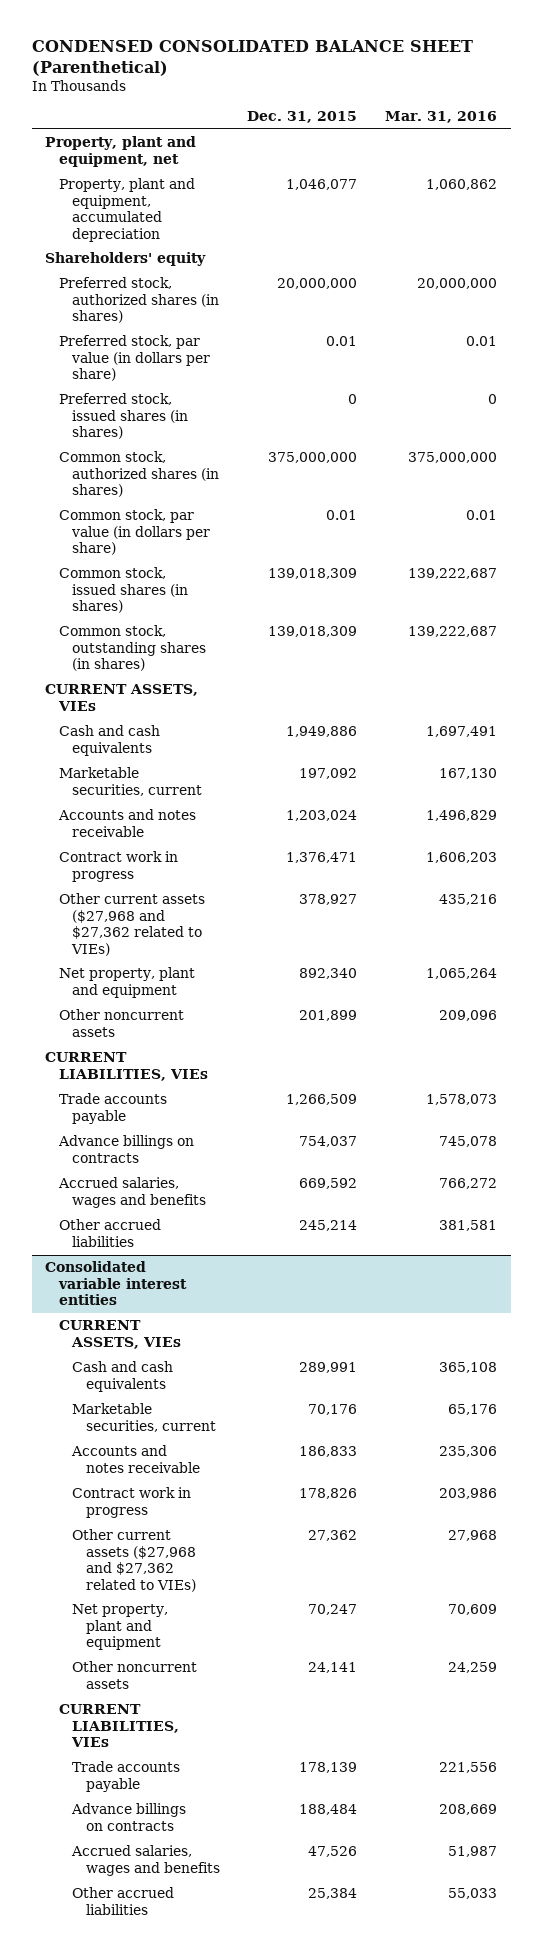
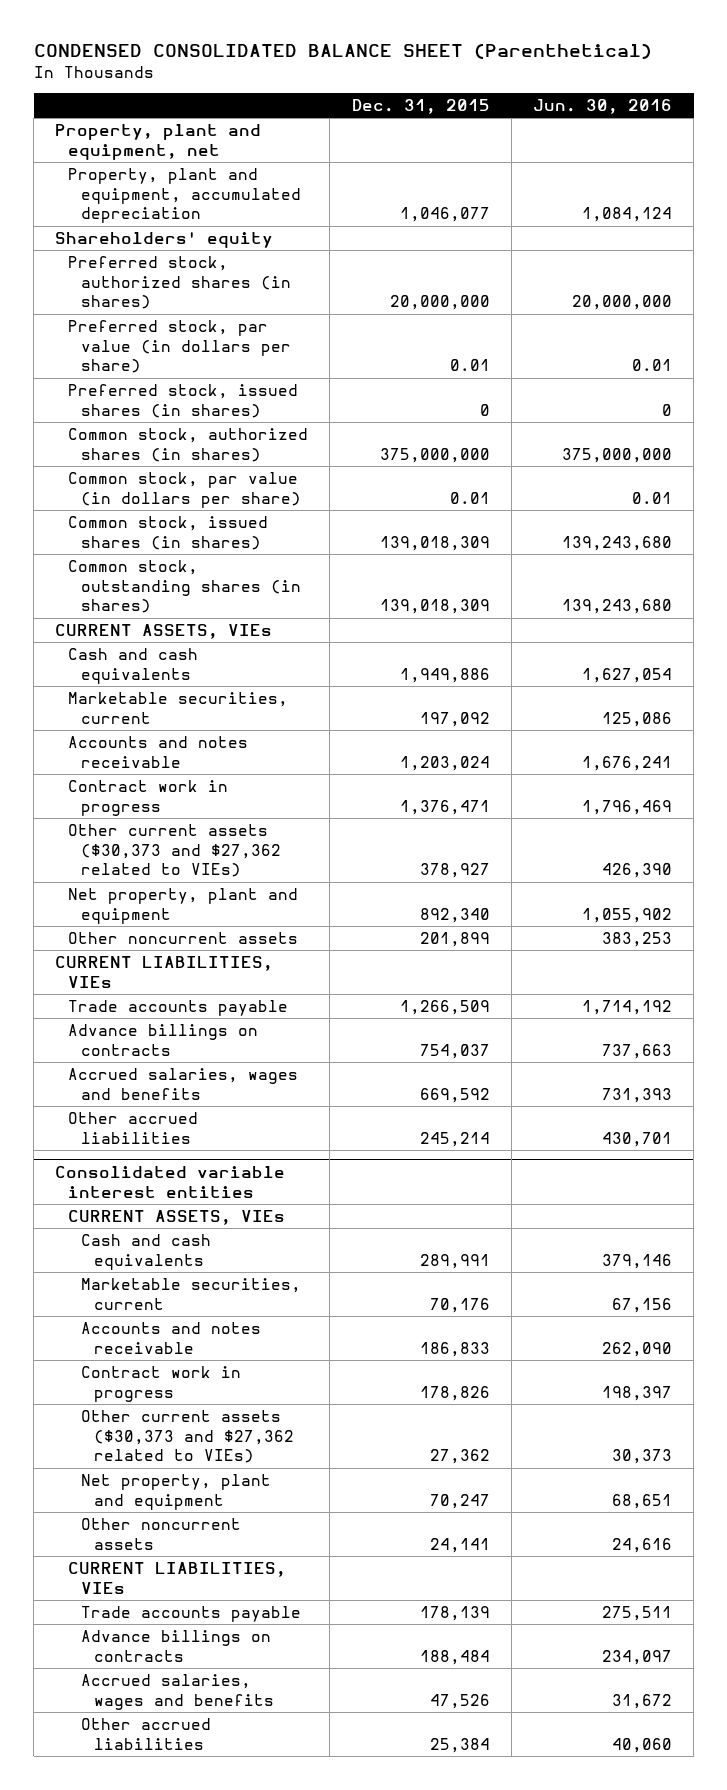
[384,111,497,124] Mar. 31, 2016 -> none
none -> [533,99,673,115] Jun. 30, 2016
[58,893,205,956] Other current assets ($27,968 and $27,362 related to VIEs) -> [68,823,282,878] Other current assets ($30,373 and $27,362 related to VIEs)
[72,1529,196,1592] Other current assets ($27,968 and $27,362 related to VIEs) -> [81,1409,294,1464] Other current assets ($30,373 and $27,362 related to VIEs)

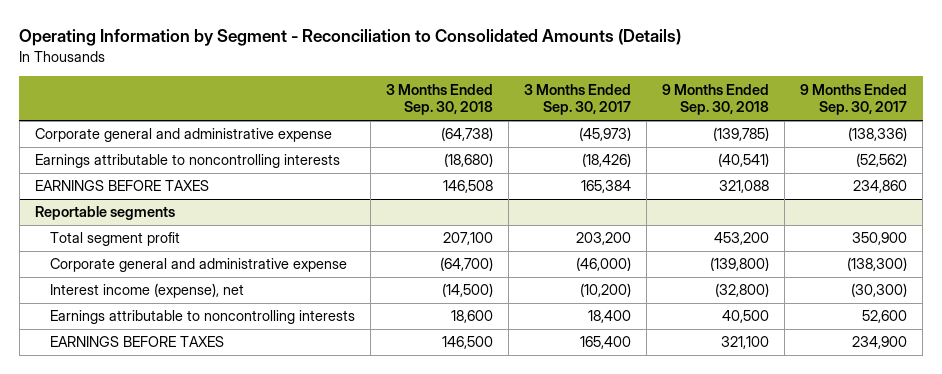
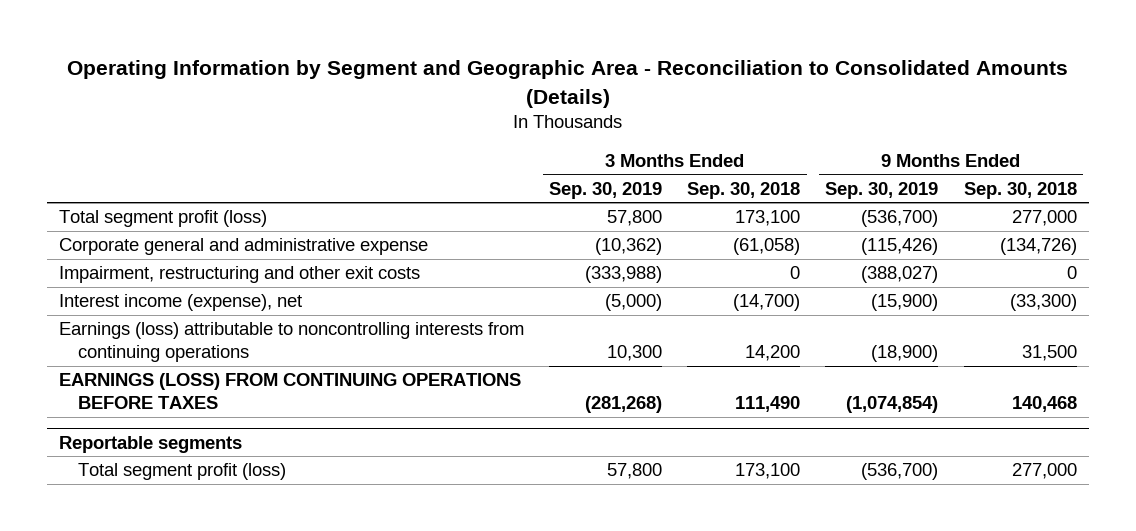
[19,29,682,47] Operating Information by Segment - Reconciliation to Consolidated Amounts (Details) -> [66,60,1068,108] Operating Information by Segment and Geographic Area - Reconciliation to Consolidated Amounts (Details)
[524,83,632,116] 3 Months Ended Sep. 30, 2017 -> none
[800,83,908,116] 9 Months Ended Sep. 30, 2017 -> none
none -> [549,181,663,199] Sep. 30, 2019
none -> [825,181,939,199] Sep. 30, 2019
none -> [59,210,268,228] Total segment profit (loss)
[440,127,493,142] (64,738) -> [733,238,801,256] (61,058)
[713,127,770,142] (139,785) -> [999,238,1077,256] (134,726)
none -> [59,266,421,284] Impairment, restructuring and other exit costs
none -> [59,294,303,312] Interest income (expense), net
[34,154,340,169] Earnings attributable to noncontrolling interests -> [59,322,525,363] Earnings (loss) attributable to noncontrolling interests from continuing operations
[443,153,493,168] (18,680) -> [745,345,801,362] 14,200
[718,153,770,168] (40,541) -> [1021,345,1077,362] 31,500
[34,180,209,192] EARNINGS BEFORE TAXES -> [59,373,522,410] EARNINGS (LOSS) FROM CONTINUING OPERATIONS BEFORE TAXES
[442,180,493,194] 146,508 -> [735,396,801,413] 111,490
[719,180,770,194] 321,088 -> [1011,396,1077,413] 140,468
[49,258,347,273] Corporate general and administrative expense -> none
[49,283,244,299] Interest income (expense), net -> none
[49,310,355,325] Earnings attributable to noncontrolling interests -> none
[49,336,224,348] EARNINGS BEFORE TAXES -> none
[49,232,180,247] Total segment profit -> [78,463,287,481] Total segment profit (loss)
[442,232,493,246] 207,100 -> [735,463,801,480] 173,100
[714,232,770,246] 453,200 -> [1011,463,1077,480] 277,000

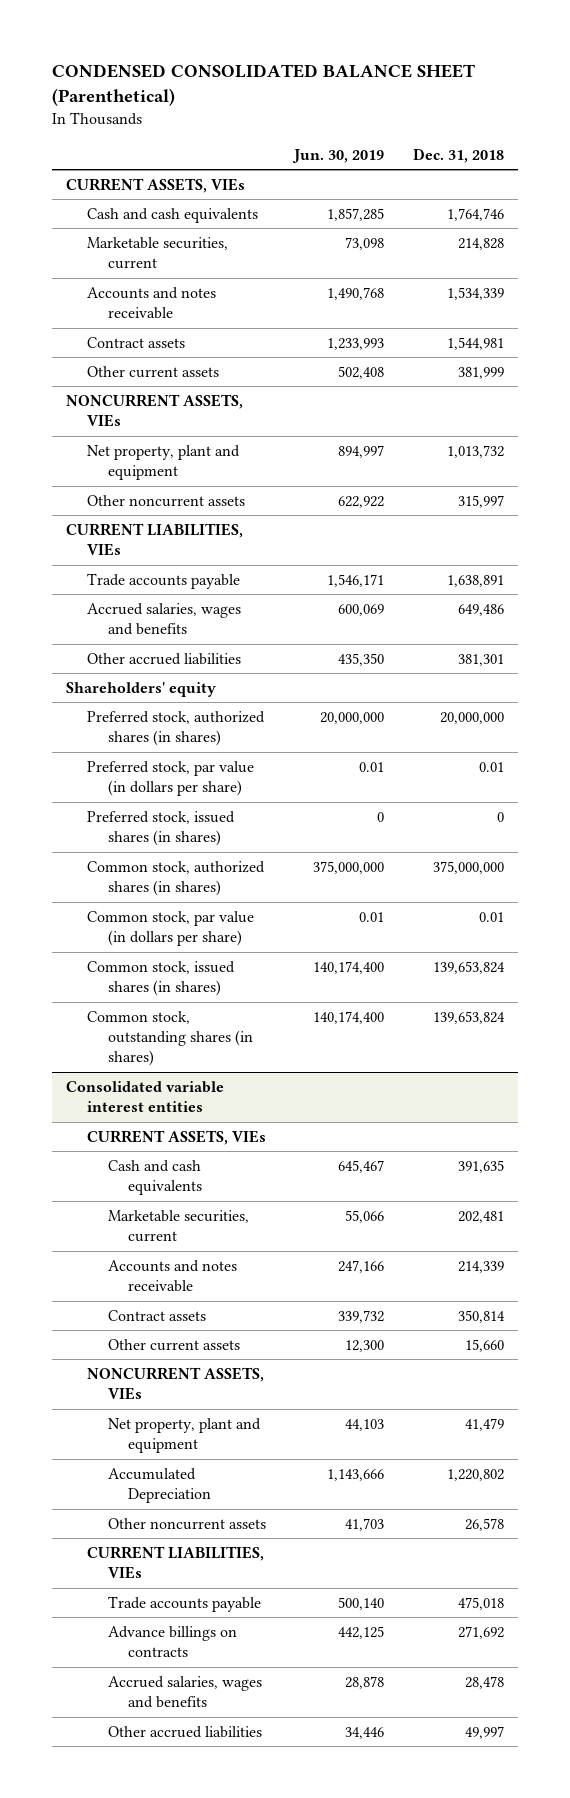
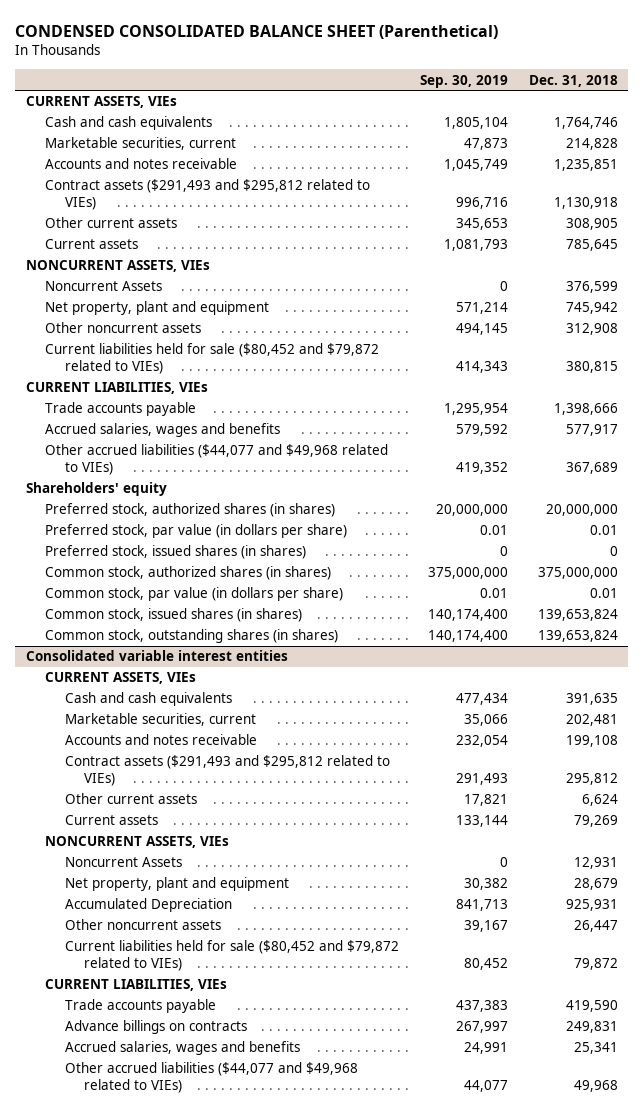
[292,148,385,163] Jun. 30, 2019 -> none
none -> [419,74,508,88] Sep. 30, 2019
[446,286,504,300] 1,534,339 -> [553,159,618,172] 1,235,851
[86,336,185,348] Contract assets -> [45,179,371,211] Contract assets ($291,493 and $295,812 related to VIEs)
[446,336,504,350] 1,544,981 -> [553,197,618,210] 1,130,918
[457,366,504,379] 381,999 -> [565,218,618,231] 308,905
none -> [45,239,139,250] Current assets
none -> [45,281,163,292] Noncurrent Assets
[446,444,504,458] 1,013,732 -> [565,302,618,315] 745,942
[457,494,504,508] 315,997 -> [565,323,618,336] 312,908
none -> [45,343,380,375] Current liabilities held for sale ($80,452 and $79,872 related to VIEs)
[446,574,504,587] 1,638,891 -> [553,403,618,416] 1,398,666
[457,603,504,616] 649,486 -> [565,424,618,437] 577,917
[86,652,241,665] Other accrued liabilities -> [45,444,389,476] Other accrued liabilities ($44,077 and $49,968 related to VIEs)
[457,653,504,666] 381,301 -> [565,462,618,475] 367,689
[457,1260,504,1273] 214,339 -> [565,735,618,748] 199,108
[107,1309,206,1321] Contract assets -> [64,755,390,787] Contract assets ($291,493 and $295,812 related to VIEs)
[457,1309,505,1323] 350,814 -> [565,773,618,786] 295,812
[464,1338,504,1352] 15,660 -> [581,794,618,807] 6,624
none -> [64,815,158,826] Current assets
none -> [64,857,182,868] Noncurrent Assets
[464,1417,504,1431] 41,479 -> [573,878,618,891] 28,679
[446,1468,504,1481] 1,220,802 -> [565,899,618,912] 925,931
[464,1517,504,1531] 26,578 -> [573,920,618,933] 26,447
none -> [64,940,399,972] Current liabilities held for sale ($80,452 and $79,872 related to VIEs)
[457,1596,504,1610] 475,018 -> [565,1000,618,1013] 419,590
[457,1625,504,1639] 271,692 -> [565,1021,618,1034] 249,831
[464,1675,504,1689] 28,478 -> [573,1042,618,1055] 25,341
[107,1725,262,1738] Other accrued liabilities -> [64,1062,358,1094] Other accrued liabilities ($44,077 and $49,968 related to VIEs)
[464,1725,504,1739] 49,997 -> [573,1080,618,1093] 49,968

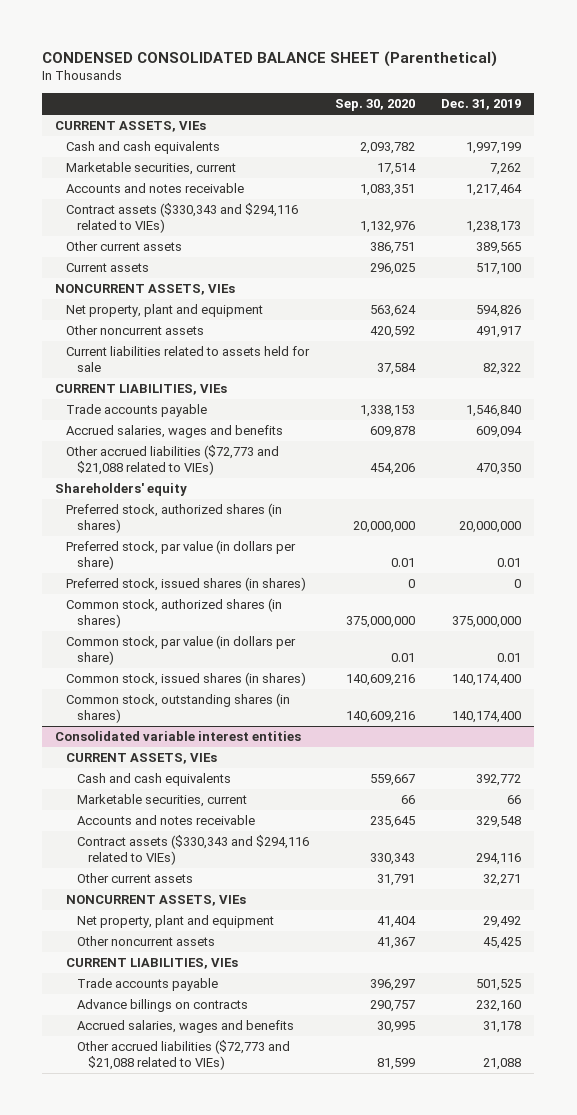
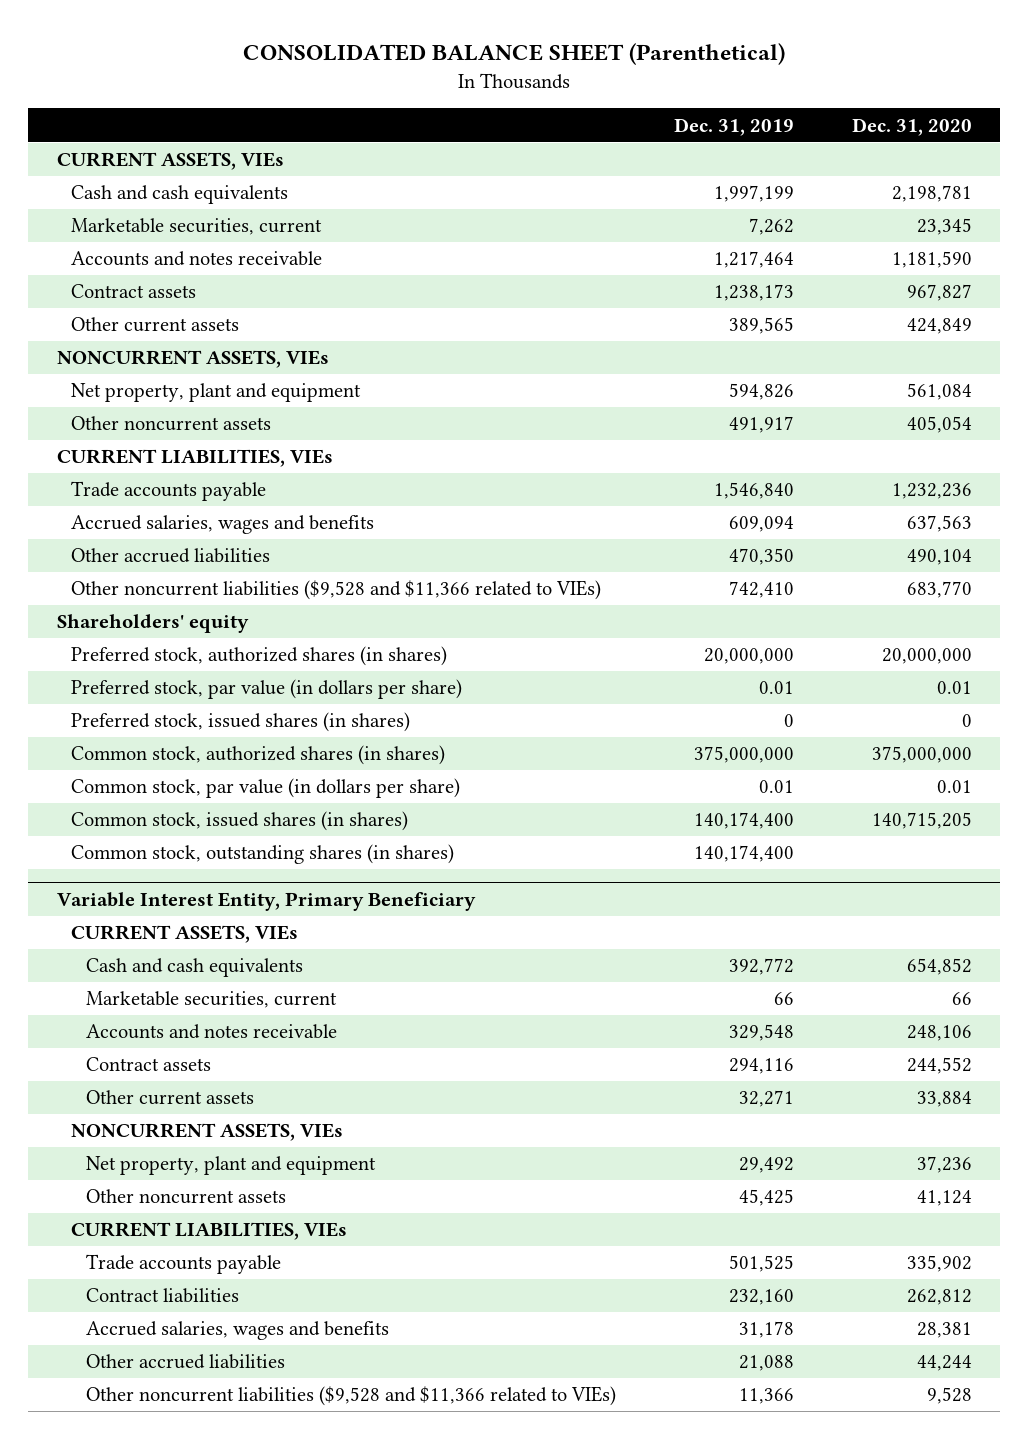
[42,50,498,67] CONDENSED CONSOLIDATED BALANCE SHEET (Parenthetical) -> [243,42,786,65] CONSOLIDATED BALANCE SHEET (Parenthetical)
[335,99,416,112] Sep. 30, 2020 -> none
none -> [851,117,972,136] Dec. 31, 2020
[66,203,299,234] Contract assets ($330,343 and $294,116 related to VIEs) -> [71,284,197,299] Contract assets
[66,263,150,273] Current assets -> none
[66,346,311,373] Current liabilities related to assets held for sale -> none
[66,445,280,476] Other accrued liabilities ($72,773 and $21,088 related to VIEs) -> [71,548,271,564] Other accrued liabilities
none -> [71,580,602,601] Other noncurrent liabilities ($9,528 and $11,366 related to VIEs)
[55,731,302,742] Consolidated variable interest entities -> none
none -> [56,891,476,911] Variable Interest Entity, Primary Beneficiary
[76,835,309,866] Contract assets ($330,343 and $294,116 related to VIEs) -> [85,1057,211,1072] Contract assets
[76,999,248,1013] Advance billings on contracts -> [85,1288,239,1304] Contract liabilities
[76,1040,290,1071] Other accrued liabilities ($72,773 and $21,088 related to VIEs) -> [85,1354,285,1370] Other accrued liabilities
none -> [85,1386,616,1407] Other noncurrent liabilities ($9,528 and $11,366 related to VIEs)

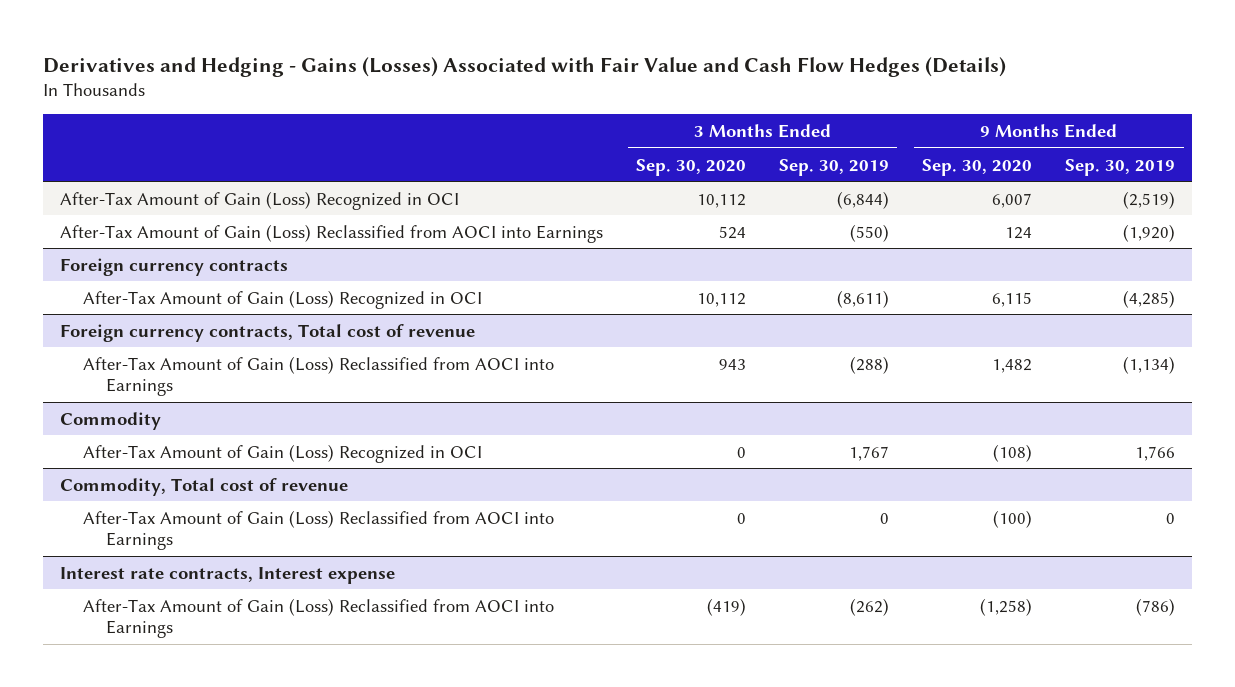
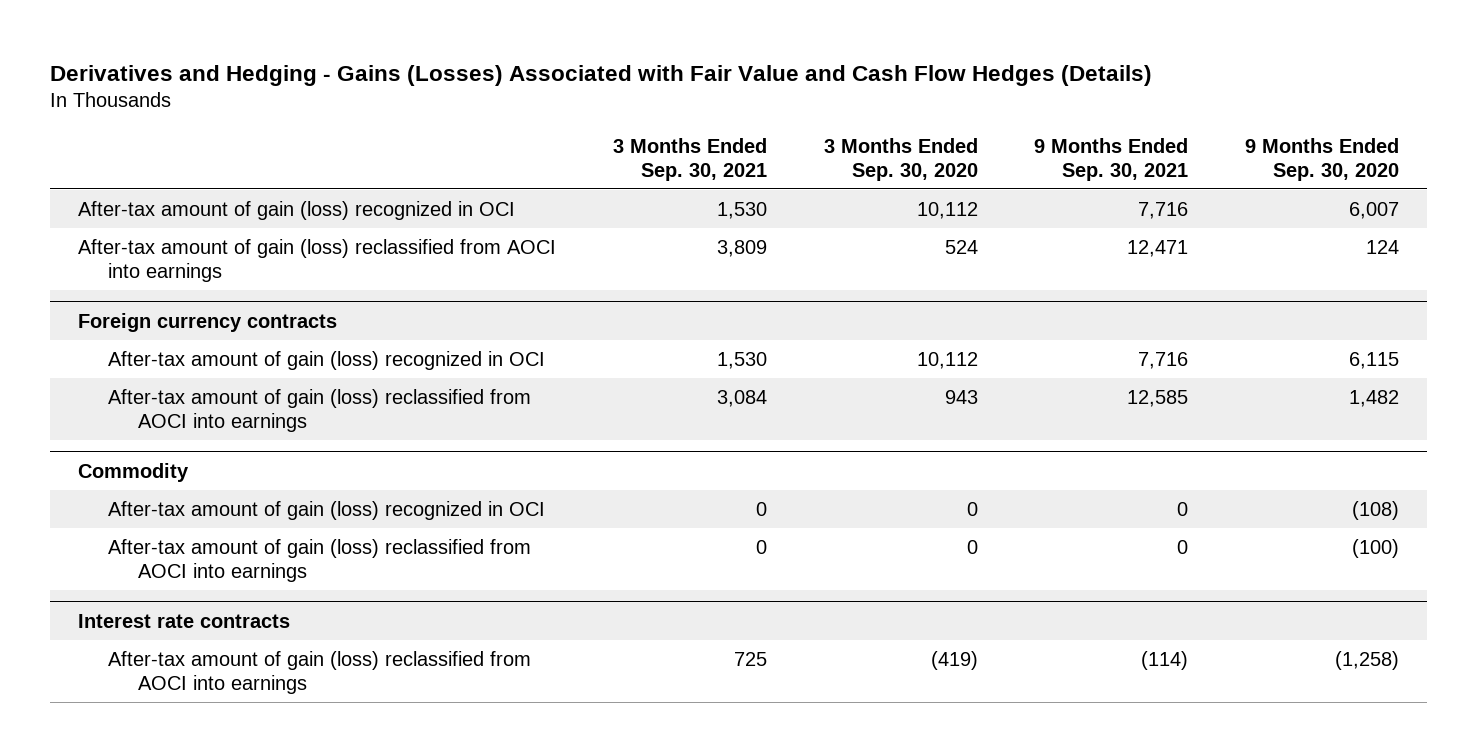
[779,158,890,176] Sep. 30, 2019 -> none
[1065,158,1176,176] Sep. 30, 2019 -> none
none -> [612,137,767,181] 3 Months Ended Sep. 30, 2021
none -> [1034,137,1189,181] 9 Months Ended Sep. 30, 2021
[59,190,459,210] After-Tax Amount of Gain (Loss) Recognized in OCI -> [78,200,516,220] After-tax amount of gain (loss) recognized in OCI
[59,223,603,243] After-Tax Amount of Gain (Loss) Reclassified from AOCI into Earnings -> [78,238,557,282] After-tax amount of gain (loss) reclassified from AOCI into earnings
[59,323,475,342] Foreign currency contracts, Total cost of revenue -> none
[83,289,483,309] After-Tax Amount of Gain (Loss) Recognized in OCI -> [107,350,545,370] After-tax amount of gain (loss) recognized in OCI
[83,355,555,396] After-Tax Amount of Gain (Loss) Reclassified from AOCI into Earnings -> [107,388,531,432] After-tax amount of gain (loss) reclassified from AOCI into earnings
[59,477,348,496] Commodity, Total cost of revenue -> none
[83,443,483,463] After-Tax Amount of Gain (Loss) Recognized in OCI -> [107,500,545,520] After-tax amount of gain (loss) recognized in OCI
[83,509,555,550] After-Tax Amount of Gain (Loss) Reclassified from AOCI into Earnings -> [107,538,531,582] After-tax amount of gain (loss) reclassified from AOCI into earnings
[59,566,395,584] Interest rate contracts, Interest expense -> [78,613,291,628] Interest rate contracts
[83,597,555,638] After-Tax Amount of Gain (Loss) Reclassified from AOCI into Earnings -> [107,650,531,694] After-tax amount of gain (loss) reclassified from AOCI into earnings

